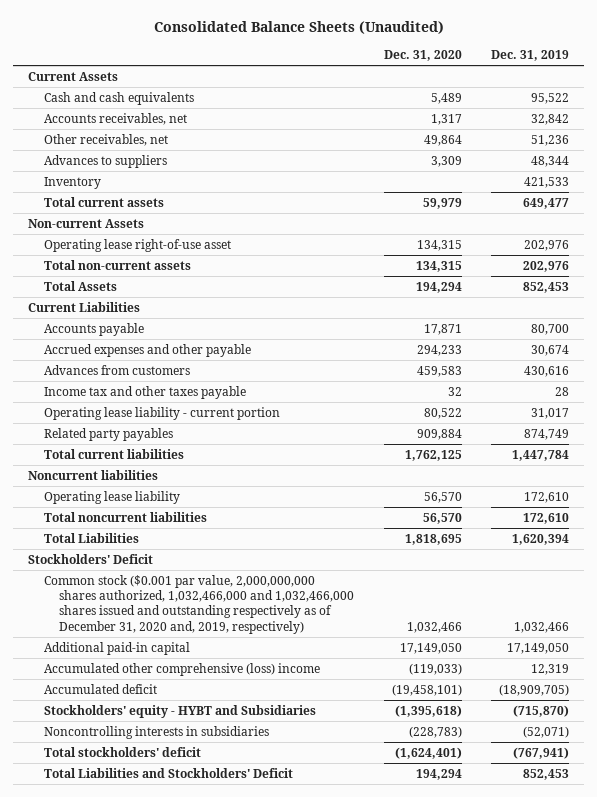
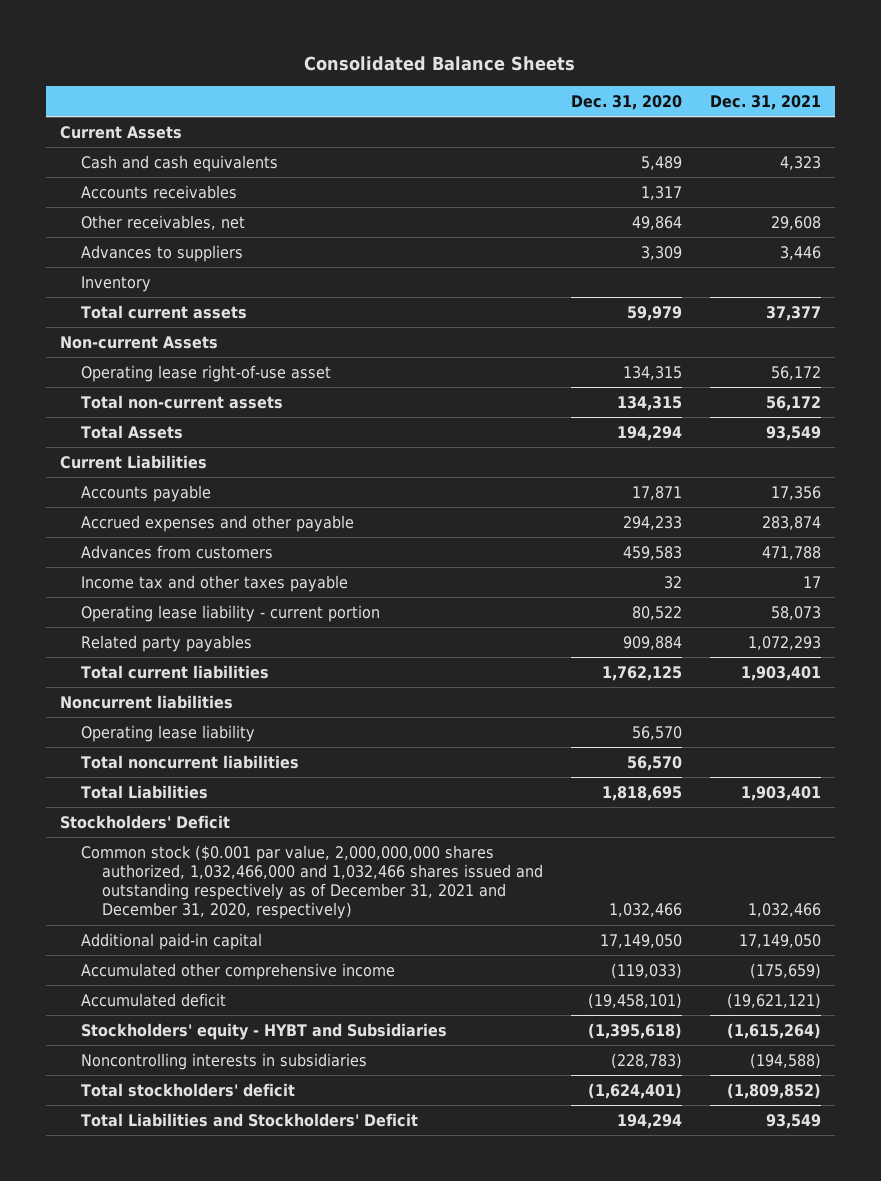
[153,20,444,34] Consolidated Balance Sheets (Unaudited) -> [304,56,576,72] Consolidated Balance Sheets
[491,49,570,61] Dec. 31, 2019 -> none
none -> [709,94,821,110] Dec. 31, 2021
[43,112,187,125] Accounts receivables, net -> [80,184,237,199] Accounts receivables
[43,574,355,634] Common stock ($0.001 par value, 2,000,000,000 shares authorized, 1,032,466,000 and 1,032,466,000 shares issued and outstanding respectively as of December 31, 2020 and, 2019, respectively) -> [80,844,543,920] Common stock ($0.001 par value, 2,000,000,000 shares authorized, 1,032,466,000 and 1,032,466 shares issued and outstanding respectively as of December 31, 2021 and December 31, 2020, respectively)
[43,662,320,676] Accumulated other comprehensive (loss) income -> [80,962,395,980] Accumulated other comprehensive income

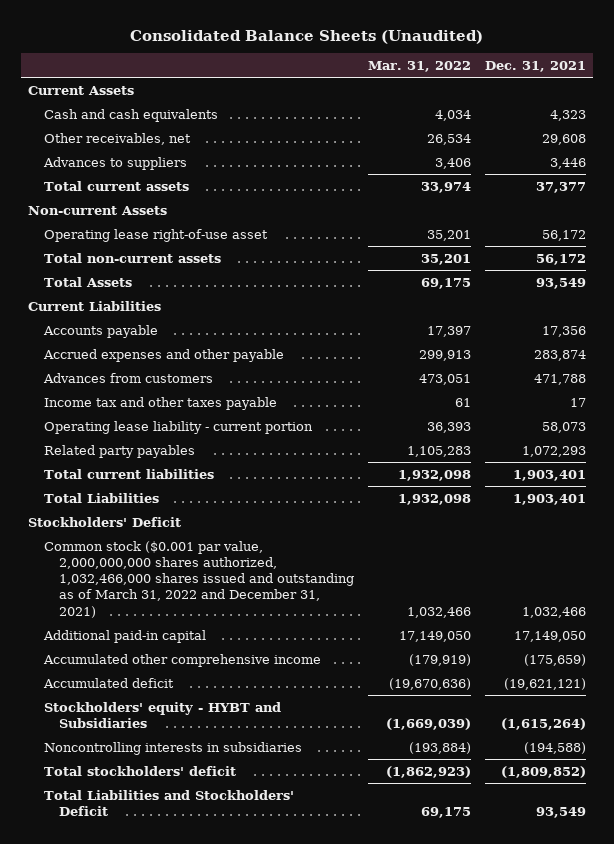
[304,56,576,72] Consolidated Balance Sheets -> [129,29,483,44] Consolidated Balance Sheets (Unaudited)
[570,94,682,110] Dec. 31, 2020 -> none
none -> [368,60,472,72] Mar. 31, 2022
[80,184,237,199] Accounts receivables -> none
[80,275,151,292] Inventory -> none
[60,694,234,709] Noncurrent liabilities -> none
[80,724,255,742] Operating lease liability -> none
[80,754,299,769] Total noncurrent liabilities -> none
[80,844,543,920] Common stock ($0.001 par value, 2,000,000,000 shares authorized, 1,032,466,000 and 1,032,466 shares issued and outstanding respectively as of December 31, 2021 and December 31, 2020, respectively) -> [43,540,355,618] Common stock ($0.001 par value, 2,000,000,000 shares authorized, 1,032,466,000 shares issued and outstanding as of March 31, 2022 and December 31, 2021)

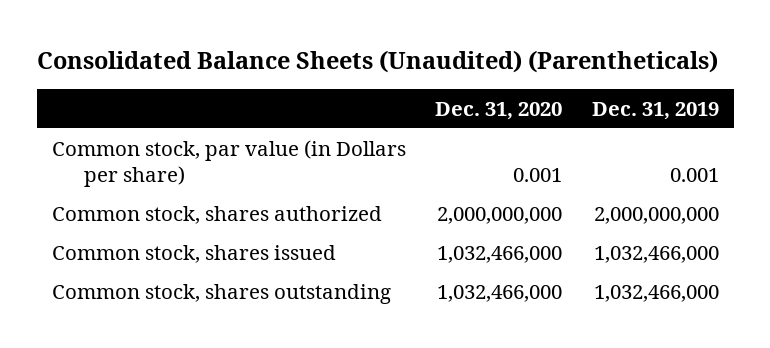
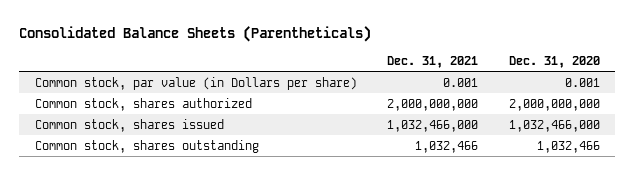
[36,49,718,73] Consolidated Balance Sheets (Unaudited) (Parentheticals) -> [19,26,372,43] Consolidated Balance Sheets (Parentheticals)
[591,101,719,120] Dec. 31, 2019 -> none
none -> [387,56,479,69] Dec. 31, 2021
[437,284,563,302] 1,032,466,000 -> [537,140,601,153] 1,032,466

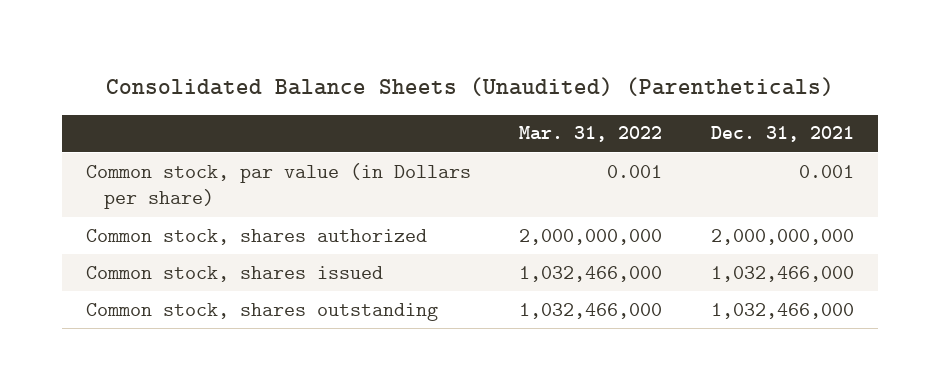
[19,26,372,43] Consolidated Balance Sheets (Parentheticals) -> [105,77,834,97] Consolidated Balance Sheets (Unaudited) (Parentheticals)
[509,56,601,69] Dec. 31, 2020 -> none
none -> [519,126,663,143] Mar. 31, 2022
[415,140,479,153] 1,032,466 -> [710,302,854,319] 1,032,466,000

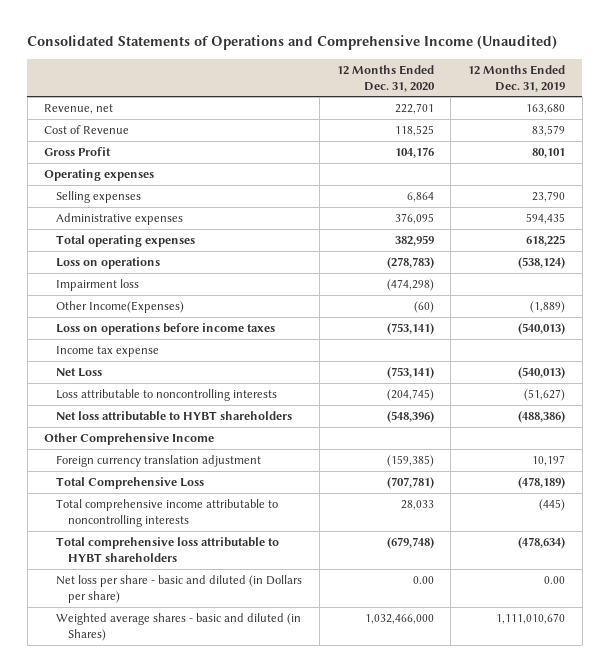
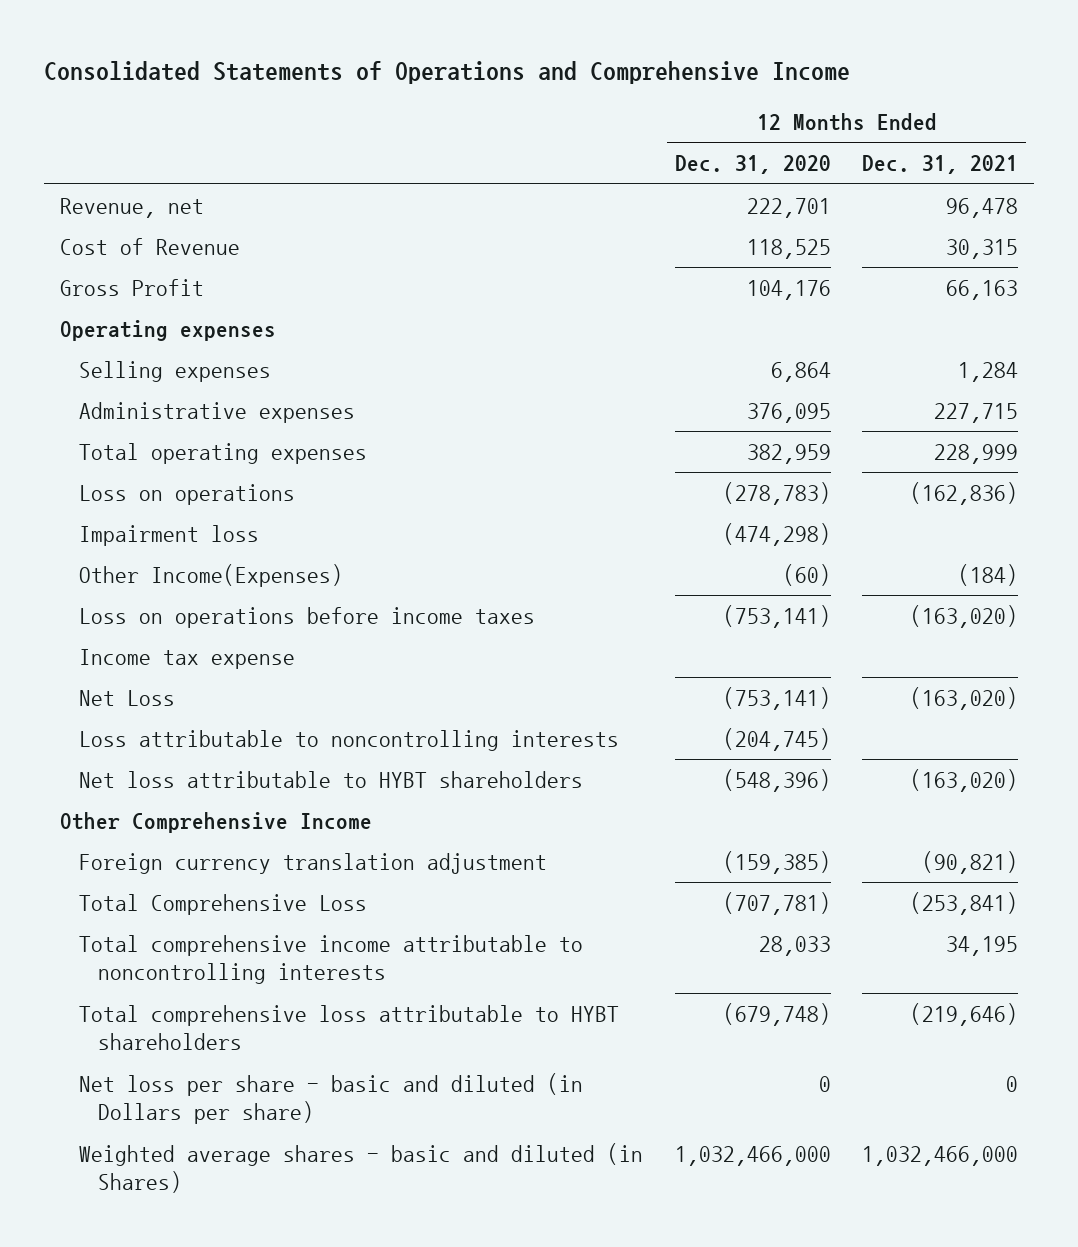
[27,35,558,51] Consolidated Statements of Operations and Comprehensive Income (Unaudited) -> [44,60,851,84] Consolidated Statements of Operations and Comprehensive Income
[468,64,566,92] 12 Months Ended Dec. 31, 2019 -> none
none -> [862,155,1019,175] Dec. 31, 2021
[412,575,434,584] 0.00 -> [818,1075,831,1092] 0

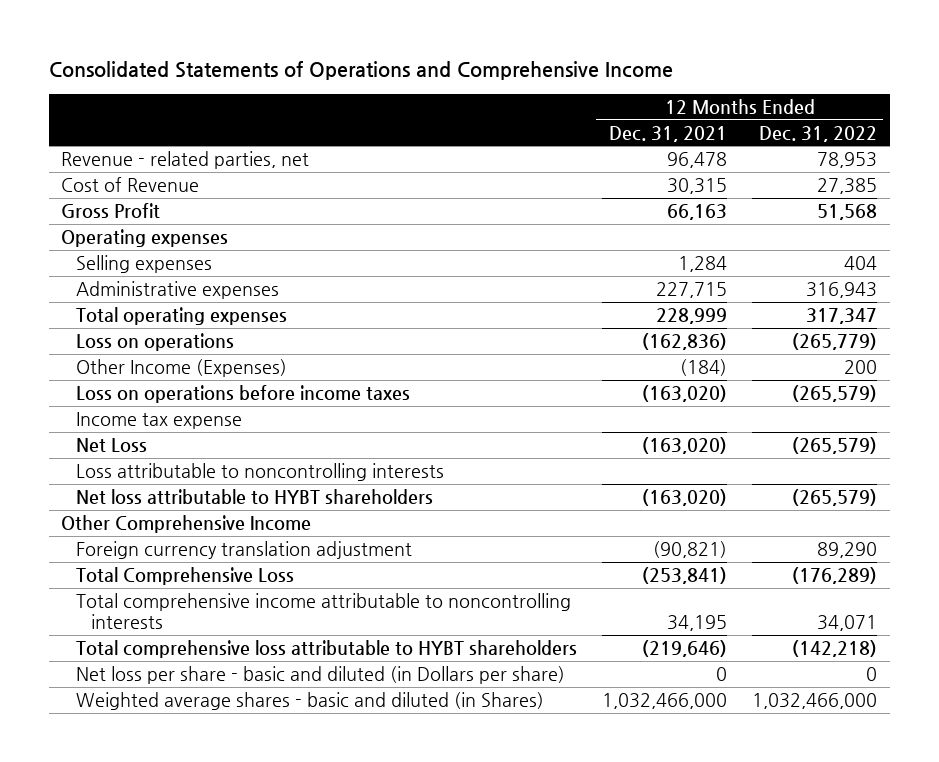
[674,155,831,175] Dec. 31, 2020 -> none
none -> [759,125,878,142] Dec. 31, 2022
[60,197,205,218] Revenue, net -> [61,151,310,170] Revenue - related parties, net
[78,524,259,546] Impairment loss -> none
[78,563,343,587] Other Income(Expenses) -> [76,359,288,378] Other Income (Expenses)

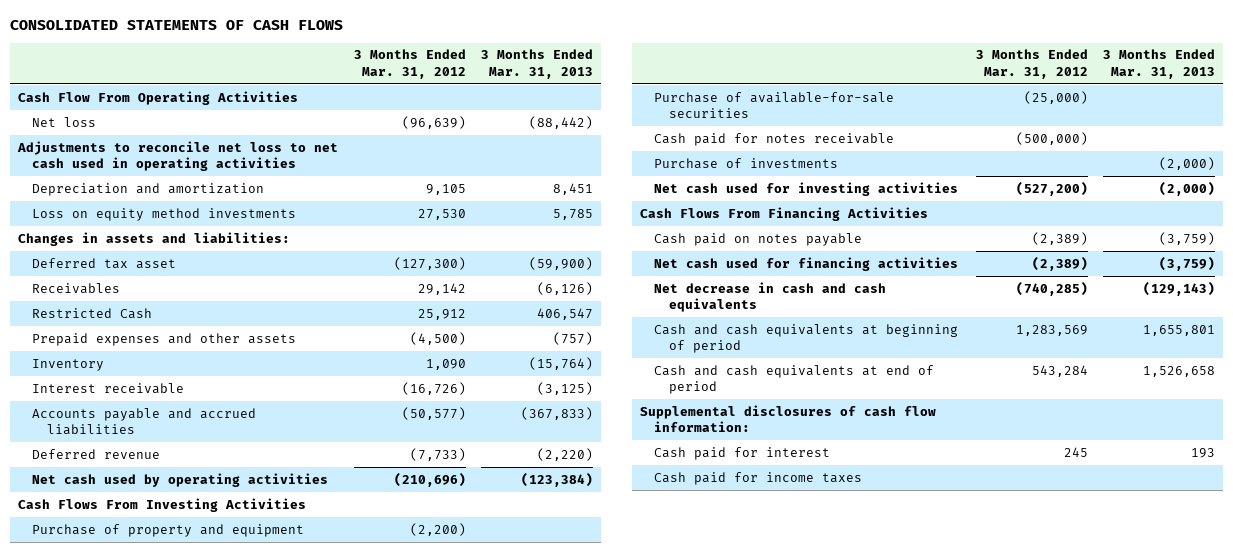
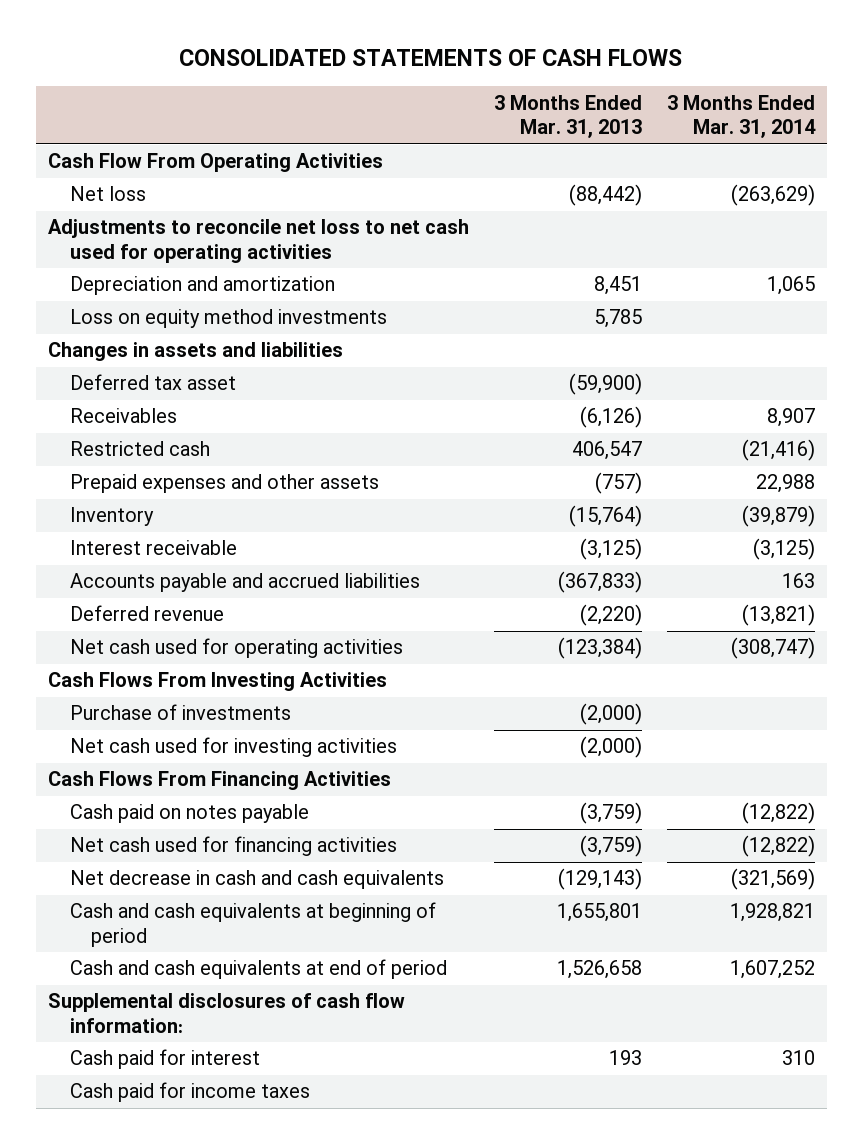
[353,49,466,79] 3 Months Ended Mar. 31, 2012 -> none
none -> [666,94,816,139] 3 Months Ended Mar. 31, 2014
[17,140,339,171] Adjustments to reconcile net loss to net cash used in operating activities -> [47,219,469,264] Adjustments to reconcile net loss to net cash used for operating activities
[18,231,291,246] Changes in assets and liabilities: -> [47,342,343,362] Changes in assets and liabilities
[32,307,153,319] Restricted Cash -> [69,441,210,457] Restricted cash
[32,472,329,487] Net cash used by operating activities -> [69,638,403,659] Net cash used for operating activities
[32,523,305,537] Purchase of property and equipment -> none
[654,91,895,118] Purchase of available-for-sale securities -> none
[654,132,895,146] Cash paid for notes receivable -> none

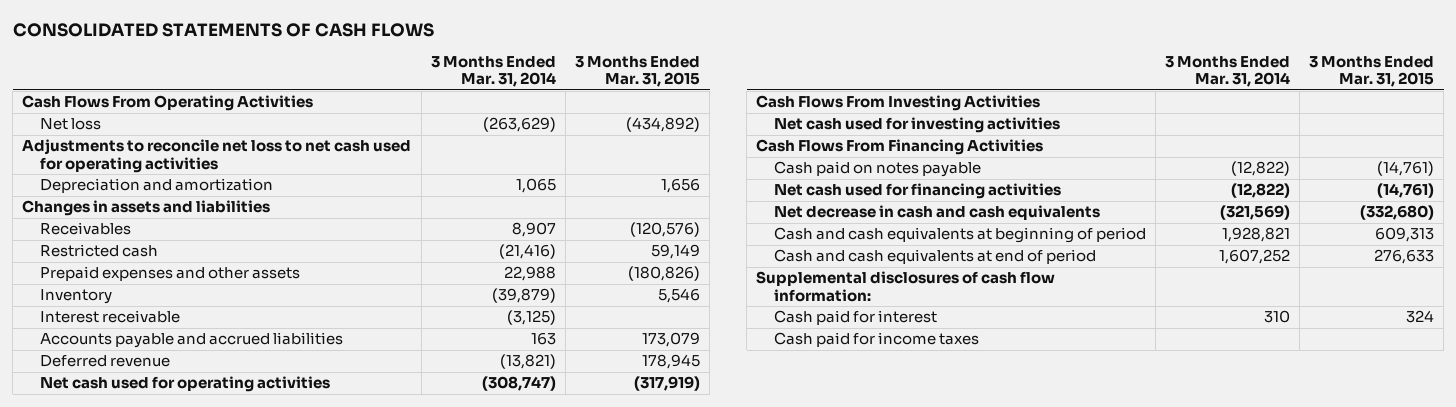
[493,94,642,139] 3 Months Ended Mar. 31, 2013 -> none
none -> [575,56,701,88] 3 Months Ended Mar. 31, 2015
[47,153,383,173] Cash Flow From Operating Activities -> [22,95,314,112] Cash Flows From Operating Activities
[69,309,387,329] Loss on equity method investments -> none
[69,374,236,391] Deferred tax asset -> none
[69,704,291,721] Purchase of investments -> none

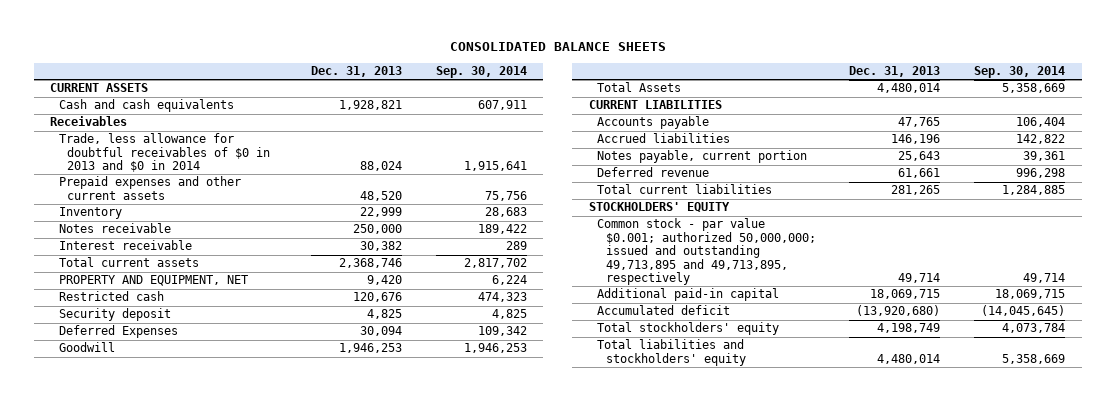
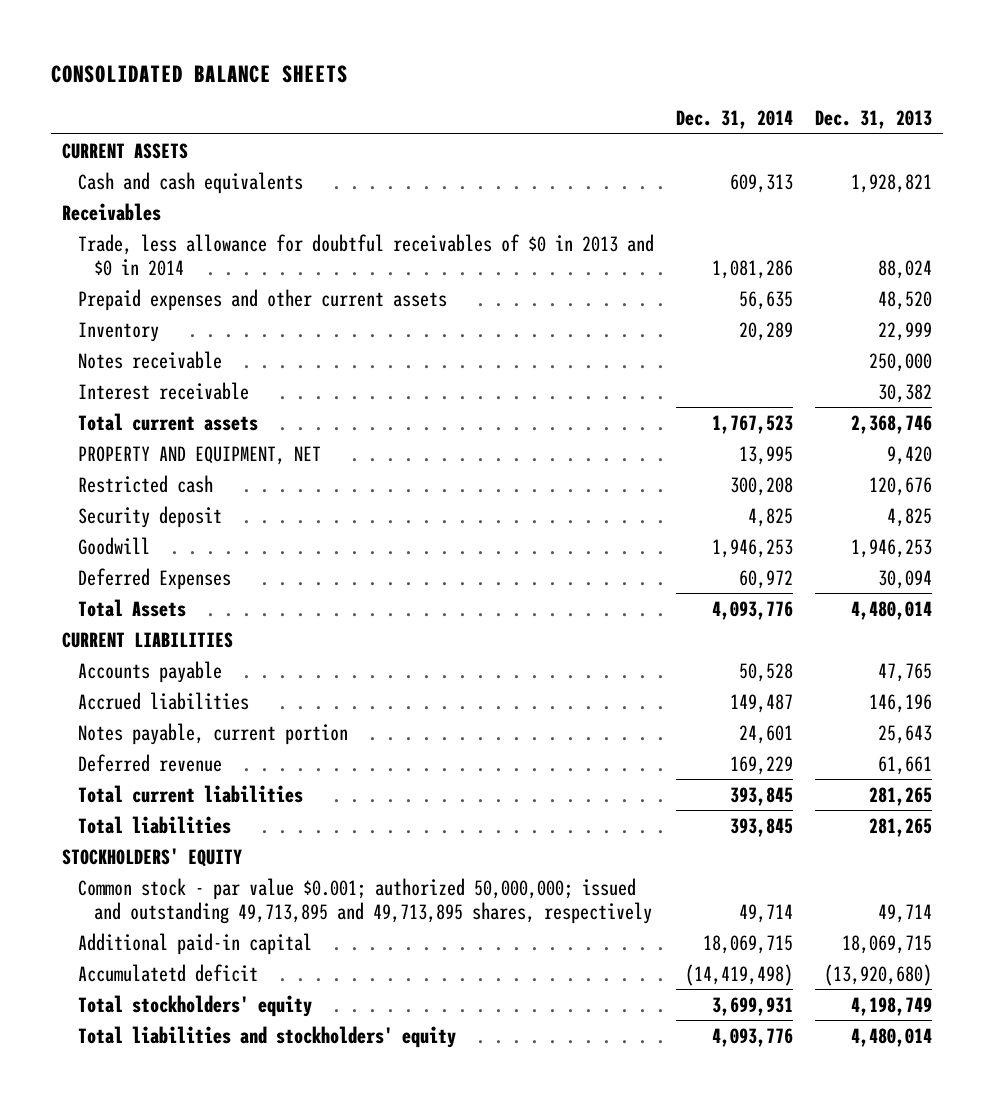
[435,66,527,79] Sep. 30, 2014 -> none
none -> [675,110,793,130] Dec. 31, 2014
[58,325,178,339] Deferred Expenses -> [77,567,231,590] Deferred Expenses
none -> [77,815,231,834] Total liabilities
[597,218,816,286] Common stock - par value $0.001; authorized 50,000,000; issued and outstanding 49,713,895 and 49,713,895, respectively -> [77,877,652,924] Common stock - par value $0.001; authorized 50,000,000; issued and outstanding 49,713,895 and 49,713,895 shares, respectively
[597,305,731,316] Accumulated deficit -> [77,963,258,982] Accumulatetd deficit

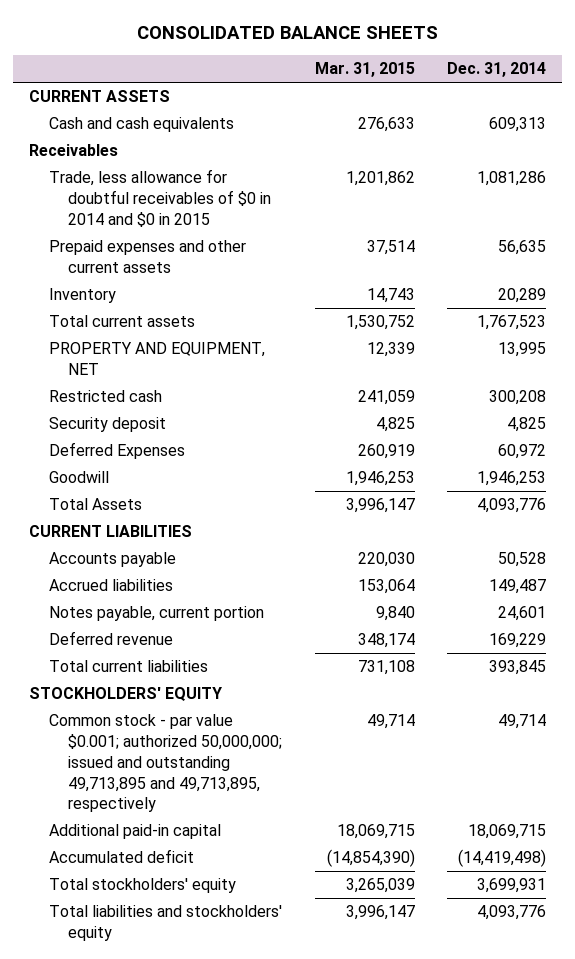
[815,110,933,130] Dec. 31, 2013 -> none
none -> [314,62,415,78] Mar. 31, 2015
[77,233,654,276] Trade, less allowance for doubtful receivables of $0 in 2013 and $0 in 2014 -> [48,169,272,227] Trade, less allowance for doubtful receivables of $0 in 2014 and $0 in 2015
[77,350,222,369] Notes receivable -> none
[77,381,249,400] Interest receivable -> none
[77,536,150,555] Goodwill -> [48,471,109,484] Goodwill
[77,815,231,834] Total liabilities -> none
[77,877,652,924] Common stock - par value $0.001; authorized 50,000,000; issued and outstanding 49,713,895 and 49,713,895 shares, respectively -> [48,714,283,813] Common stock - par value $0.001; authorized 50,000,000; issued and outstanding 49,713,895 and 49,713,895, respectively
[77,963,258,982] Accumulatetd deficit -> [48,849,194,864] Accumulated deficit

